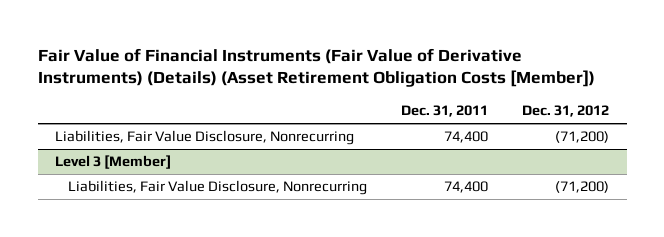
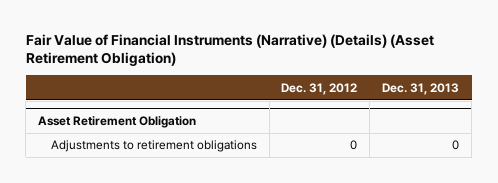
[37,47,595,88] Fair Value of Financial Instruments (Fair Value of Derivative Instruments) (Details) (Asset Retirement Obligation Costs [Member]) -> [25,33,434,67] Fair Value of Financial Instruments (Narrative) (Details) (Asset Retirement Obligation)
[401,105,489,118] Dec. 31, 2011 -> none
none -> [382,82,460,95] Dec. 31, 2013
[55,130,355,146] Liabilities, Fair Value Disclosure, Nonrecurring -> none
[55,155,172,170] Level 3 [Member] -> none
[67,180,367,196] Liabilities, Fair Value Disclosure, Nonrecurring -> none
none -> [38,116,197,129] Asset Retirement Obligation
none -> [50,140,257,153] Adjustments to retirement obligations

